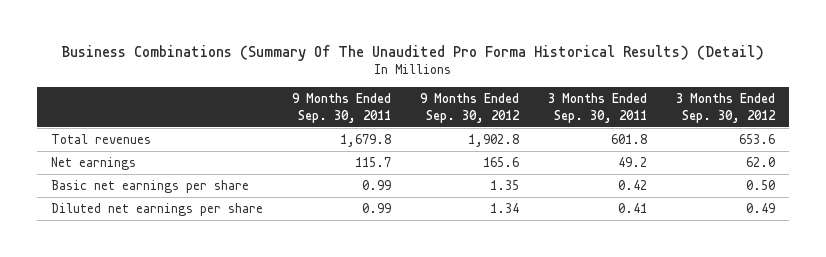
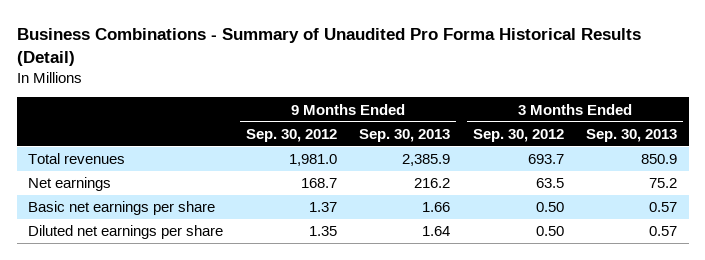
[60,44,764,61] Business Combinations (Summary Of The Unaudited Pro Forma Historical Results) (Detail) -> [16,27,641,66] Business Combinations - Summary of Unaudited Pro Forma Historical Results (Detail)
[292,93,392,123] 9 Months Ended Sep. 30, 2011 -> none
[547,93,647,123] 3 Months Ended Sep. 30, 2011 -> none
none -> [359,128,451,142] Sep. 30, 2013
none -> [586,128,678,142] Sep. 30, 2013
[467,134,519,148] 1,902.8 -> [288,154,337,167] 1,981.0
[738,134,775,145] 653.6 -> [527,154,564,165] 693.7
[482,157,519,168] 165.6 -> [300,178,337,189] 168.7
[745,157,775,168] 62.0 -> [535,178,564,189] 63.5
[489,180,519,191] 1.35 -> [308,202,337,213] 1.37
[489,203,519,214] 1.34 -> [308,226,337,237] 1.35
[745,203,775,214] 0.49 -> [535,226,564,237] 0.50

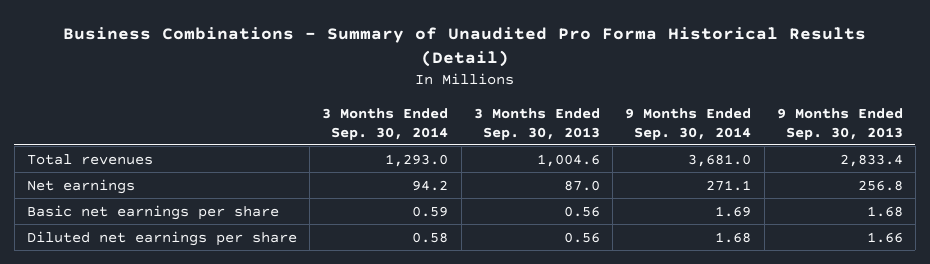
[245,128,337,142] Sep. 30, 2012 -> none
[472,128,564,142] Sep. 30, 2012 -> none
none -> [322,107,449,140] 3 Months Ended Sep. 30, 2014
none -> [625,107,752,140] 9 Months Ended Sep. 30, 2014
[402,154,451,167] 2,385.9 -> [839,153,903,167] 2,833.4
[641,154,678,165] 850.9 -> [536,153,600,167] 1,004.6
[414,178,451,189] 216.2 -> [857,179,903,191] 256.8
[649,178,678,189] 75.2 -> [563,179,600,191] 87.0
[422,202,451,213] 1.66 -> [866,205,903,217] 1.68
[649,202,678,213] 0.57 -> [563,205,600,217] 0.56
[422,226,451,237] 1.64 -> [866,231,903,243] 1.66
[649,226,678,237] 0.57 -> [563,231,600,243] 0.56

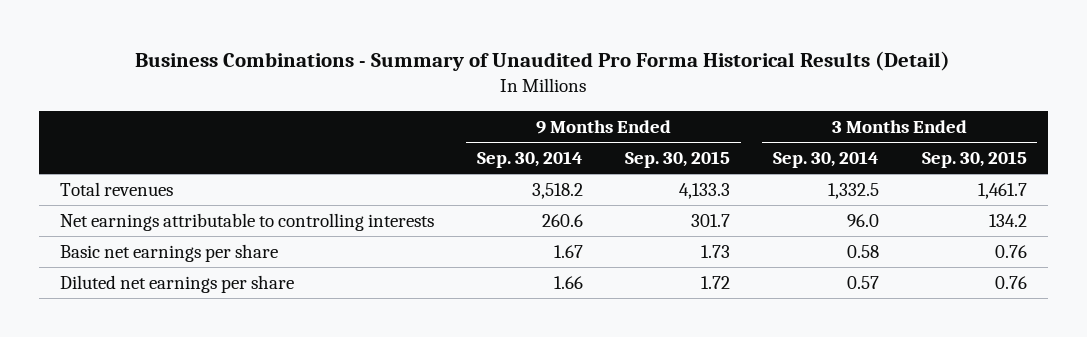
[473,107,600,140] 3 Months Ended Sep. 30, 2013 -> none
[776,107,903,140] 9 Months Ended Sep. 30, 2013 -> none
none -> [625,151,731,169] Sep. 30, 2015
none -> [921,151,1027,169] Sep. 30, 2015
[27,178,136,194] Net earnings -> none
[385,153,449,167] 1,293.0 -> [828,182,880,199] 1,332.5
[688,153,752,167] 3,681.0 -> [531,182,583,199] 3,518.2
none -> [60,212,435,231] Net earnings attributable to controlling interests
[412,205,449,217] 0.59 -> [847,244,880,258] 0.58
[715,205,752,217] 1.69 -> [553,244,583,258] 1.67
[412,231,449,243] 0.58 -> [847,275,880,289] 0.57
[715,231,752,243] 1.68 -> [553,275,583,289] 1.66

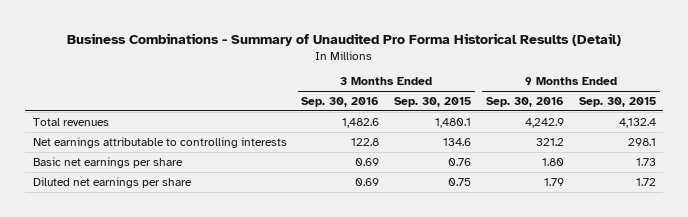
[476,151,583,169] Sep. 30, 2014 -> none
[773,151,880,169] Sep. 30, 2014 -> none
none -> [301,96,380,107] Sep. 30, 2016
none -> [486,96,565,107] Sep. 30, 2016
[679,182,731,199] 4,133.3 -> [618,117,656,128] 4,132.4
[977,182,1027,199] 1,461.7 -> [435,117,472,128] 1,480.1
[691,213,731,227] 301.7 -> [627,137,656,146] 298.1
[988,213,1027,227] 134.2 -> [443,137,472,146] 134.6
[994,275,1027,289] 0.76 -> [448,177,472,186] 0.75

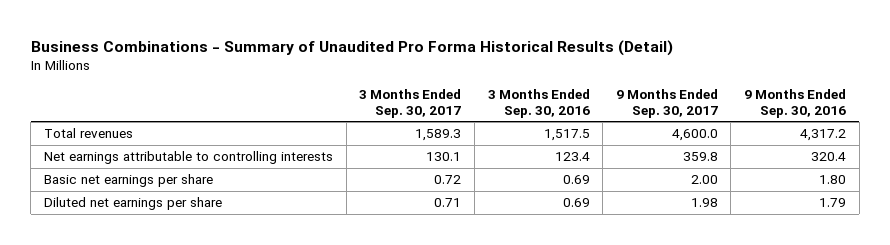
[394,96,472,107] Sep. 30, 2015 -> none
[578,96,656,107] Sep. 30, 2015 -> none
none -> [359,89,462,118] 3 Months Ended Sep. 30, 2017
none -> [615,89,718,118] 9 Months Ended Sep. 30, 2017
[342,117,380,128] 1,482.6 -> [543,129,590,142] 1,517.5
[525,117,565,128] 4,242.9 -> [800,129,847,142] 4,317.2
[351,137,380,146] 122.8 -> [554,152,590,162] 123.4
[536,137,565,146] 321.2 -> [811,152,847,162] 320.4

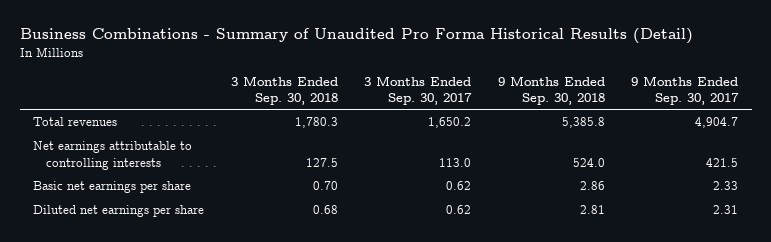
[487,89,590,118] 3 Months Ended Sep. 30, 2016 -> none
[744,89,847,118] 9 Months Ended Sep. 30, 2016 -> none
none -> [230,75,338,105] 3 Months Ended Sep. 30, 2018
none -> [497,75,605,105] 9 Months Ended Sep. 30, 2018
[415,129,462,142] 1,589.3 -> [428,117,472,129] 1,650.2
[671,129,718,142] 4,600.0 -> [695,117,739,129] 4,904.7
[426,152,462,162] 130.1 -> [439,157,472,167] 113.0
[682,152,718,162] 359.8 -> [706,157,739,167] 421.5
[434,175,462,185] 0.72 -> [446,181,472,191] 0.62
[690,175,718,185] 2.00 -> [713,181,739,191] 2.33
[434,198,462,208] 0.71 -> [446,205,472,215] 0.62
[690,198,718,208] 1.98 -> [713,205,739,215] 2.31

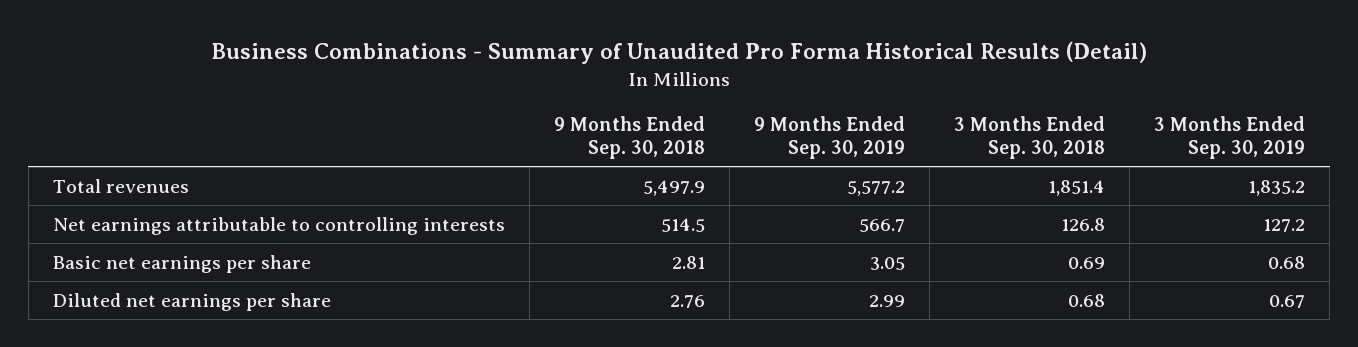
[364,75,473,105] 3 Months Ended Sep. 30, 2017 -> none
[631,75,740,105] 9 Months Ended Sep. 30, 2017 -> none
none -> [754,115,906,160] 9 Months Ended Sep. 30, 2019
none -> [1154,115,1306,160] 3 Months Ended Sep. 30, 2019
[294,117,338,129] 1,780.3 -> [1048,179,1106,196] 1,851.4
[561,117,605,129] 5,385.8 -> [643,179,706,196] 5,497.9
[305,157,338,167] 127.5 -> [1061,217,1106,231] 126.8
[572,157,605,167] 524.0 -> [661,217,706,232] 514.5
[312,181,338,191] 0.70 -> [1068,256,1106,269] 0.69
[579,181,605,191] 2.86 -> [672,255,706,269] 2.81
[579,205,605,215] 2.81 -> [670,294,706,308] 2.76

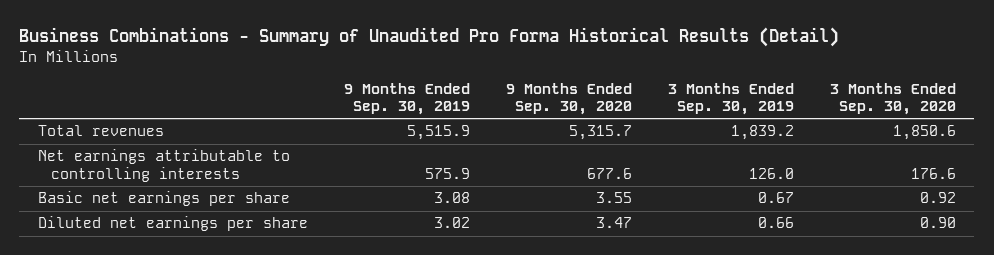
[554,115,706,160] 9 Months Ended Sep. 30, 2018 -> none
[954,115,1106,160] 3 Months Ended Sep. 30, 2018 -> none
none -> [505,82,632,116] 9 Months Ended Sep. 30, 2020
none -> [830,82,957,116] 3 Months Ended Sep. 30, 2020
[847,180,906,196] 5,577.2 -> [406,125,470,141] 5,515.9
[1248,179,1306,196] 1,835.2 -> [731,125,795,141] 1,839.2
[859,218,906,232] 566.7 -> [424,167,470,179] 575.9
[1263,218,1306,232] 127.2 -> [749,167,795,179] 126.0
[870,256,906,270] 3.05 -> [433,192,470,204] 3.08
[1268,255,1306,269] 0.68 -> [758,192,795,204] 0.67
[869,294,906,307] 2.99 -> [433,217,470,229] 3.02
[1269,294,1306,308] 0.67 -> [758,217,795,229] 0.66

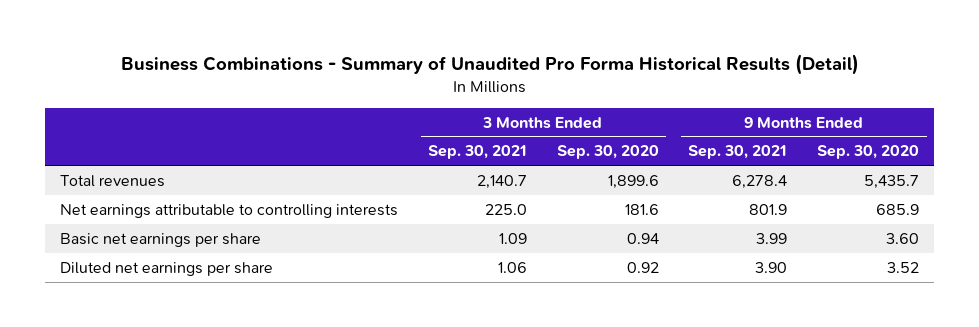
[343,82,470,116] 9 Months Ended Sep. 30, 2019 -> none
[668,82,795,116] 3 Months Ended Sep. 30, 2019 -> none
none -> [427,145,527,160] Sep. 30, 2021
none -> [688,145,788,160] Sep. 30, 2021
[568,125,632,141] 5,315.7 -> [864,174,920,189] 5,435.7
[893,125,957,141] 1,850.6 -> [607,174,659,189] 1,899.6
[586,167,632,179] 677.6 -> [876,203,920,215] 685.9
[911,167,957,179] 176.6 -> [624,203,659,215] 181.6
[595,192,632,204] 3.55 -> [886,232,920,244] 3.60
[920,192,957,204] 0.92 -> [626,232,659,244] 0.94
[595,217,632,229] 3.47 -> [887,261,920,273] 3.52
[920,217,957,229] 0.90 -> [626,261,659,273] 0.92

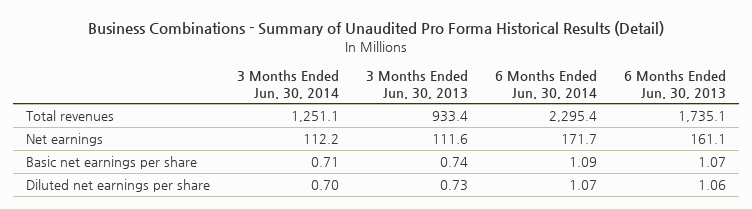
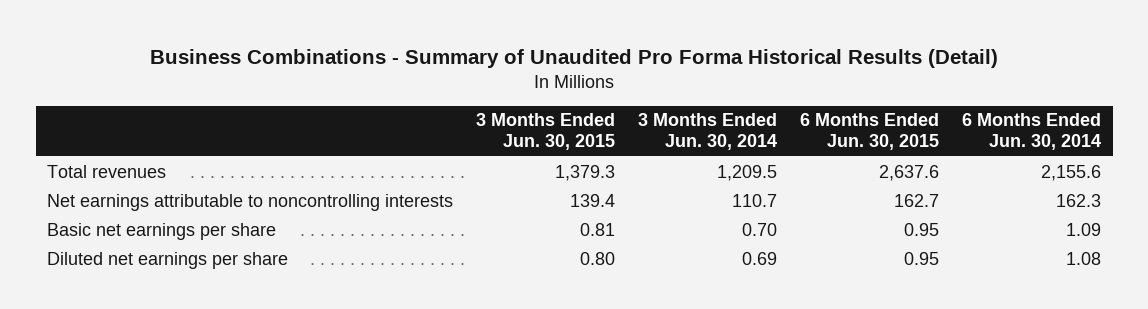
[366,70,469,99] 3 Months Ended Jun. 30, 2013 -> none
[624,70,727,99] 6 Months Ended Jun. 30, 2013 -> none
none -> [476,113,616,151] 3 Months Ended Jun. 30, 2015
none -> [800,113,940,151] 6 Months Ended Jun. 30, 2015
[26,133,104,147] Net earnings -> none
[291,111,340,123] 1,251.1 -> [717,164,778,181] 1,209.5
[549,111,598,123] 2,295.4 -> [1041,164,1102,181] 2,155.6
none -> [47,193,454,211] Net earnings attributable to noncontrolling interests
[311,157,340,168] 0.71 -> [742,222,778,236] 0.70
[311,180,340,191] 0.70 -> [742,251,778,265] 0.69
[569,180,598,191] 1.07 -> [1066,251,1102,265] 1.08

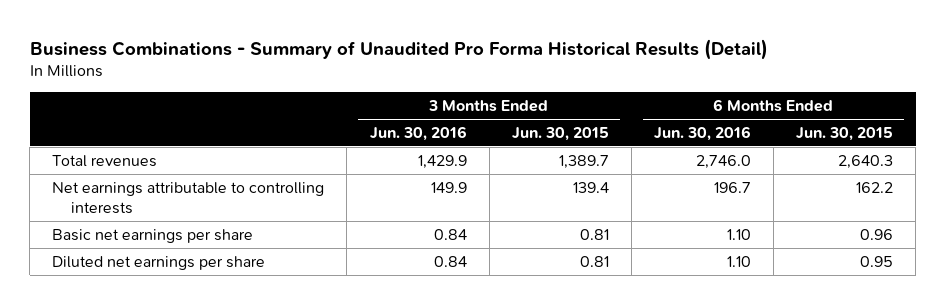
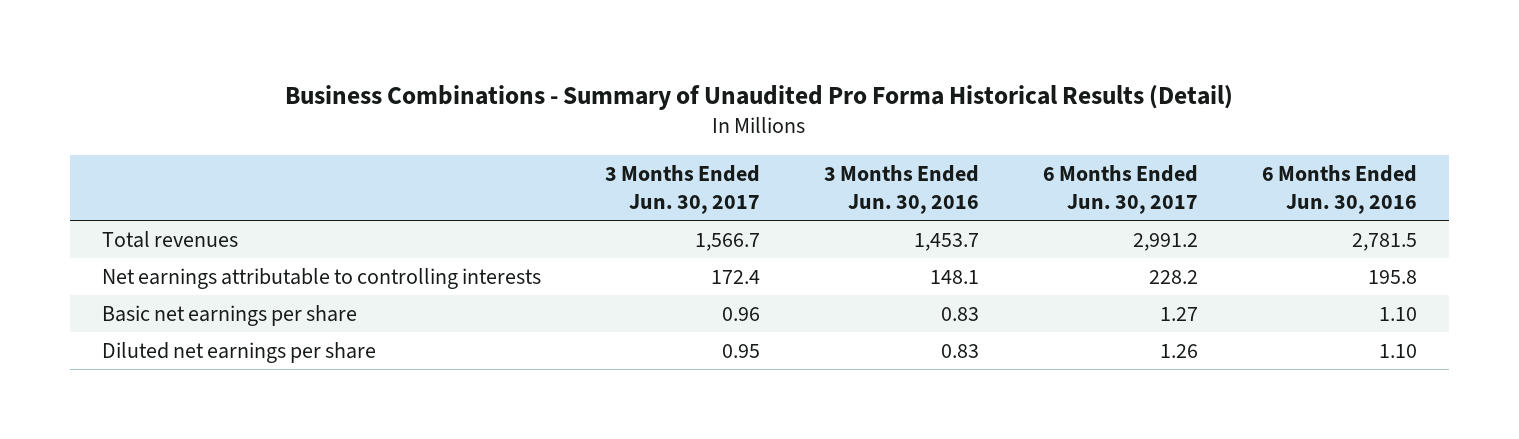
[511,126,609,141] Jun. 30, 2015 -> none
[795,126,893,141] Jun. 30, 2015 -> none
none -> [604,164,760,215] 3 Months Ended Jun. 30, 2017
none -> [1042,164,1198,215] 6 Months Ended Jun. 30, 2017
[417,154,467,169] 1,429.9 -> [913,232,979,251] 1,453.7
[695,154,751,169] 2,746.0 -> [1352,232,1418,251] 2,781.5
[430,181,467,193] 149.9 -> [929,269,979,284] 148.1
[713,181,751,193] 196.7 -> [1368,269,1418,284] 195.8
[433,228,467,240] 0.84 -> [940,306,979,321] 0.83
[433,255,467,267] 0.84 -> [940,343,979,358] 0.83

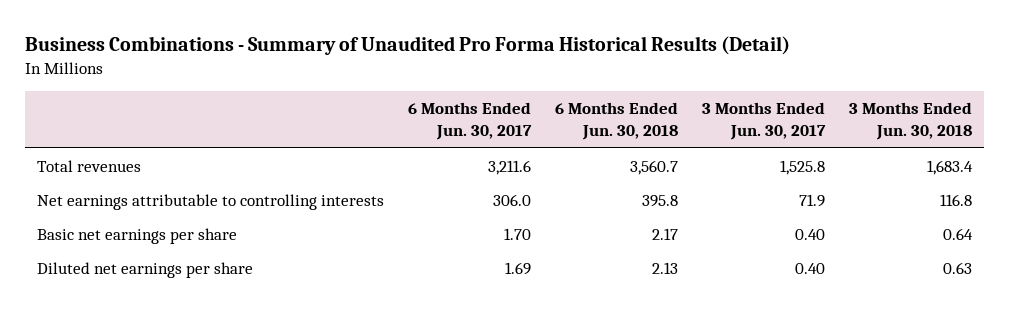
[823,164,979,215] 3 Months Ended Jun. 30, 2016 -> none
[1262,164,1418,215] 6 Months Ended Jun. 30, 2016 -> none
none -> [555,102,679,141] 6 Months Ended Jun. 30, 2018
none -> [849,102,973,141] 3 Months Ended Jun. 30, 2018
[694,232,760,251] 1,566.7 -> [780,159,826,175] 1,525.8
[1132,232,1198,251] 2,991.2 -> [488,159,532,175] 3,211.6
[710,269,760,284] 172.4 -> [799,193,826,207] 71.9
[1148,269,1198,284] 228.2 -> [493,193,532,206] 306.0
[721,306,760,321] 0.96 -> [795,228,826,240] 0.40
[1159,306,1198,321] 1.27 -> [504,227,532,240] 1.70
[721,343,760,358] 0.95 -> [795,262,826,274] 0.40
[1159,343,1198,358] 1.26 -> [505,261,532,275] 1.69

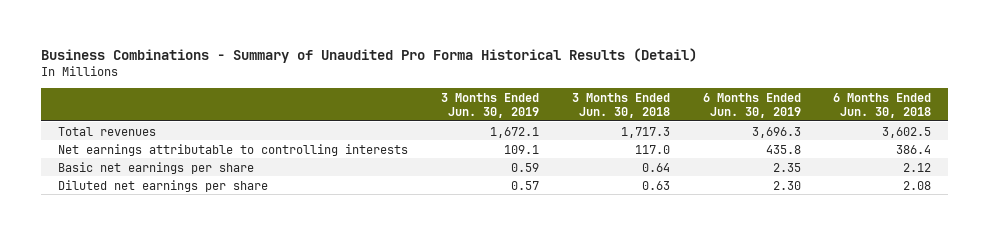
[408,102,533,141] 6 Months Ended Jun. 30, 2017 -> none
[702,102,827,141] 3 Months Ended Jun. 30, 2017 -> none
none -> [440,92,539,119] 3 Months Ended Jun. 30, 2019
none -> [702,92,801,119] 6 Months Ended Jun. 30, 2019
[630,159,679,175] 3,560.7 -> [882,126,932,138] 3,602.5
[927,159,974,175] 1,683.4 -> [620,126,670,138] 1,717.3
[642,194,679,207] 395.8 -> [896,144,932,154] 386.4
[940,193,973,206] 116.8 -> [634,144,670,154] 117.0
[652,227,679,240] 2.17 -> [903,162,932,172] 2.12
[652,261,679,274] 2.13 -> [903,180,932,190] 2.08

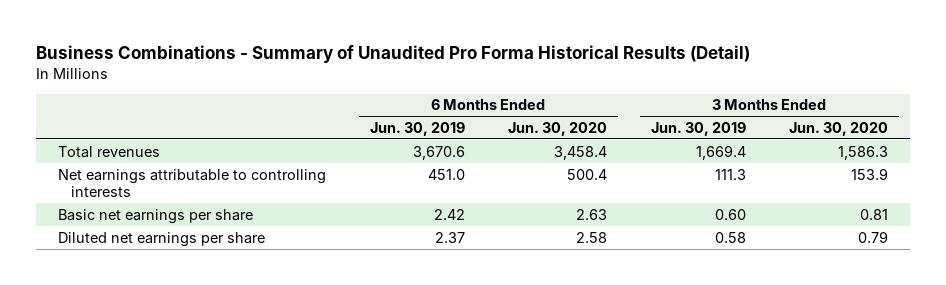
[571,92,670,119] 3 Months Ended Jun. 30, 2018 -> none
[833,92,932,119] 6 Months Ended Jun. 30, 2018 -> none
none -> [508,122,608,137] Jun. 30, 2020
none -> [789,122,889,137] Jun. 30, 2020
[489,126,539,138] 1,672.1 -> [695,144,746,160] 1,669.4
[751,126,801,138] 3,696.3 -> [412,145,465,160] 3,670.6
[503,144,539,154] 109.1 -> [714,168,746,180] 111.3
[765,144,801,154] 435.8 -> [427,168,465,180] 451.0
[510,162,539,172] 0.59 -> [714,208,746,220] 0.60
[772,162,801,172] 2.35 -> [433,208,465,220] 2.42
[510,180,539,190] 0.57 -> [714,231,746,243] 0.58
[772,180,801,190] 2.30 -> [434,231,465,243] 2.37

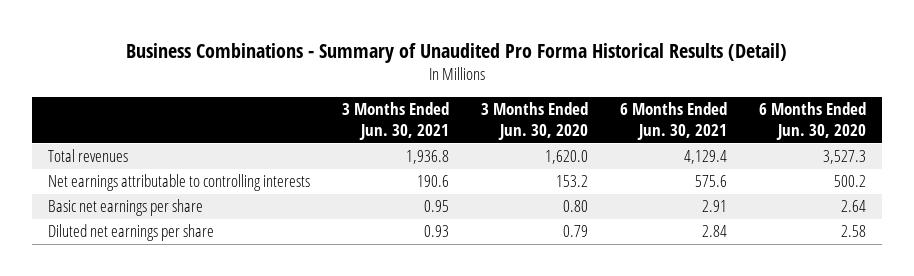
[369,122,465,137] Jun. 30, 2019 -> none
[650,122,746,137] Jun. 30, 2019 -> none
none -> [341,102,449,141] 3 Months Ended Jun. 30, 2021
none -> [620,102,728,141] 6 Months Ended Jun. 30, 2021
[554,145,608,160] 3,458.4 -> [823,150,867,165] 3,527.3
[838,145,889,160] 1,586.3 -> [544,150,588,165] 1,620.0
[567,168,608,180] 500.4 -> [834,175,867,188] 500.2
[851,167,889,180] 153.9 -> [555,175,588,188] 153.2
[576,208,608,220] 2.63 -> [841,200,867,213] 2.64
[860,208,889,220] 0.81 -> [562,200,588,213] 0.80

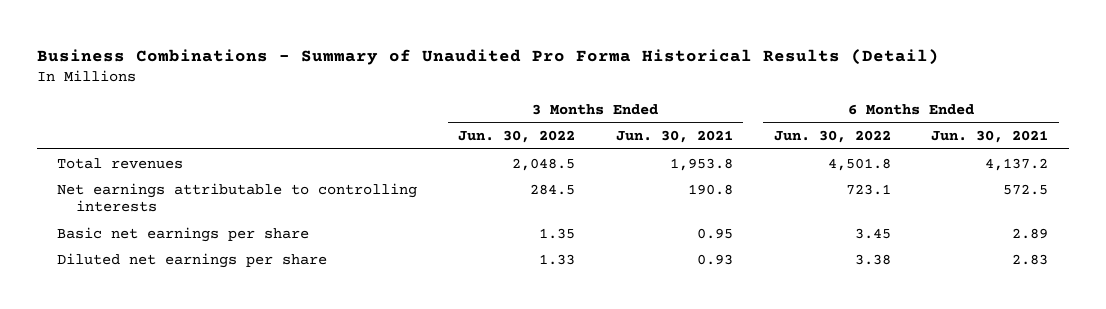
[480,102,588,141] 3 Months Ended Jun. 30, 2020 -> none
[759,102,867,141] 6 Months Ended Jun. 30, 2020 -> none
none -> [458,130,576,144] Jun. 30, 2022
none -> [773,130,891,144] Jun. 30, 2022
[405,150,449,165] 1,936.8 -> [669,157,733,171] 1,953.8
[684,150,728,165] 4,129.4 -> [985,157,1049,171] 4,137.2
[416,175,449,188] 190.6 -> [687,183,733,195] 190.8
[695,175,728,188] 575.6 -> [1003,183,1049,195] 572.5
[702,200,728,213] 2.91 -> [1012,227,1049,239] 2.89
[702,225,728,238] 2.84 -> [1012,253,1049,265] 2.83

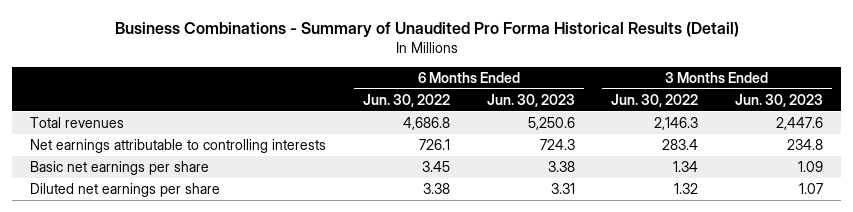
[615,130,733,144] Jun. 30, 2021 -> none
[931,130,1049,144] Jun. 30, 2021 -> none
none -> [486,93,575,107] Jun. 30, 2023
none -> [734,93,823,107] Jun. 30, 2023
[512,157,576,171] 2,048.5 -> [654,117,699,131] 2,146.3
[827,157,891,171] 4,501.8 -> [402,117,450,131] 4,686.8
[530,183,576,195] 284.5 -> [662,139,699,151] 283.4
[845,183,891,195] 723.1 -> [418,139,450,151] 726.1
[539,227,576,239] 1.35 -> [673,161,699,173] 1.34
[539,253,576,265] 1.33 -> [674,183,699,195] 1.32

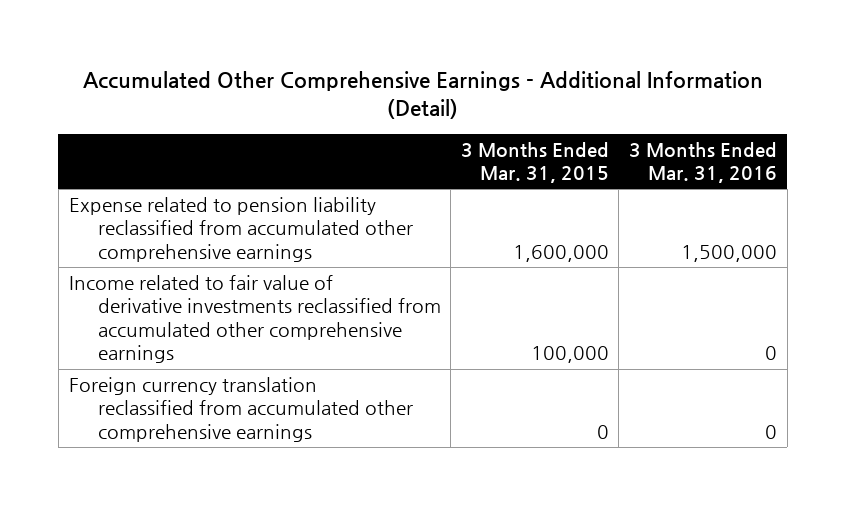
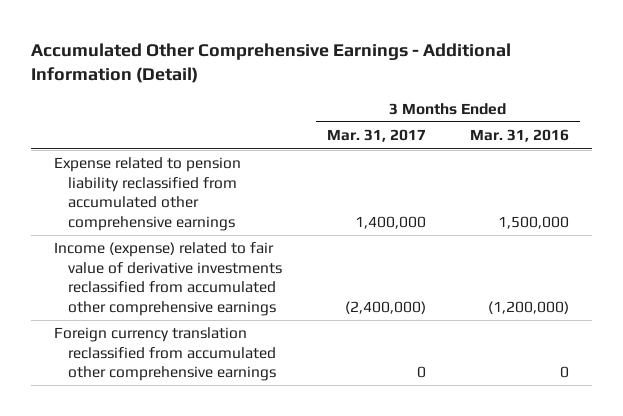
[460,141,609,184] 3 Months Ended Mar. 31, 2015 -> none
none -> [326,129,426,143] Mar. 31, 2017
[68,275,441,364] Income related to fair value of derivative investments reclassified from accumulated other comprehensive earnings -> [53,242,283,316] Income (expense) related to fair value of derivative investments reclassified from accumulated other comprehensive earnings
[765,346,778,361] 0 -> [488,300,570,314] (1,200,000)

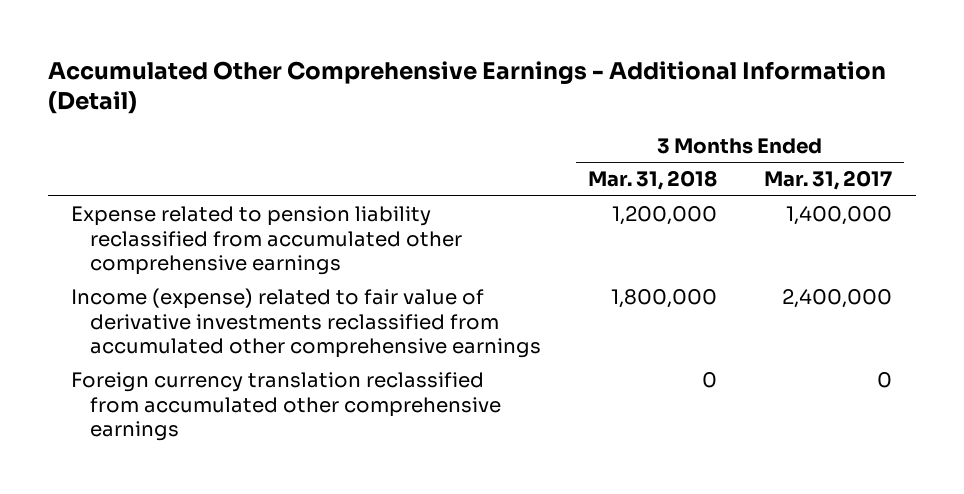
[470,129,570,143] Mar. 31, 2016 -> none
none -> [588,170,718,191] Mar. 31, 2018
[344,300,426,314] (2,400,000) -> [782,288,893,308] 2,400,000

